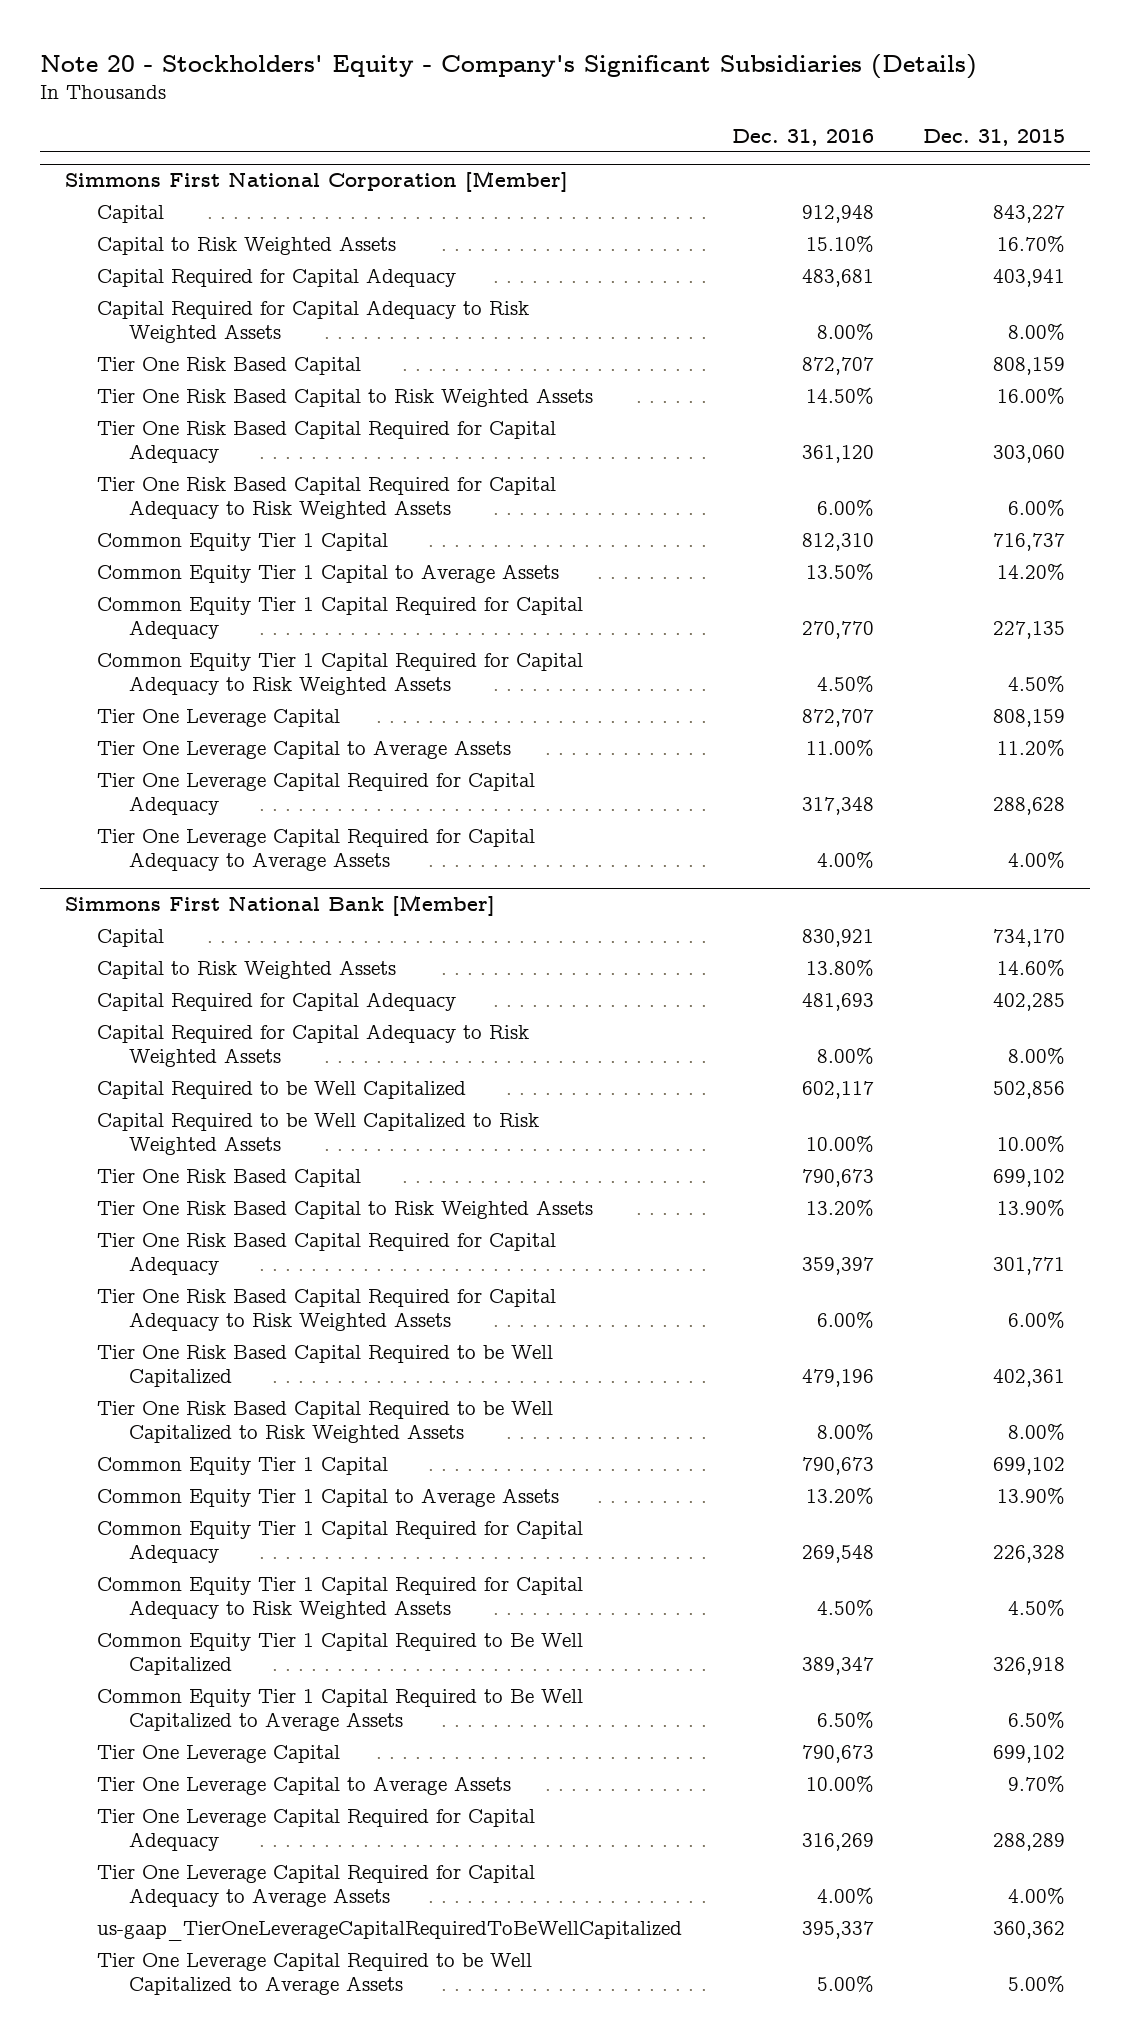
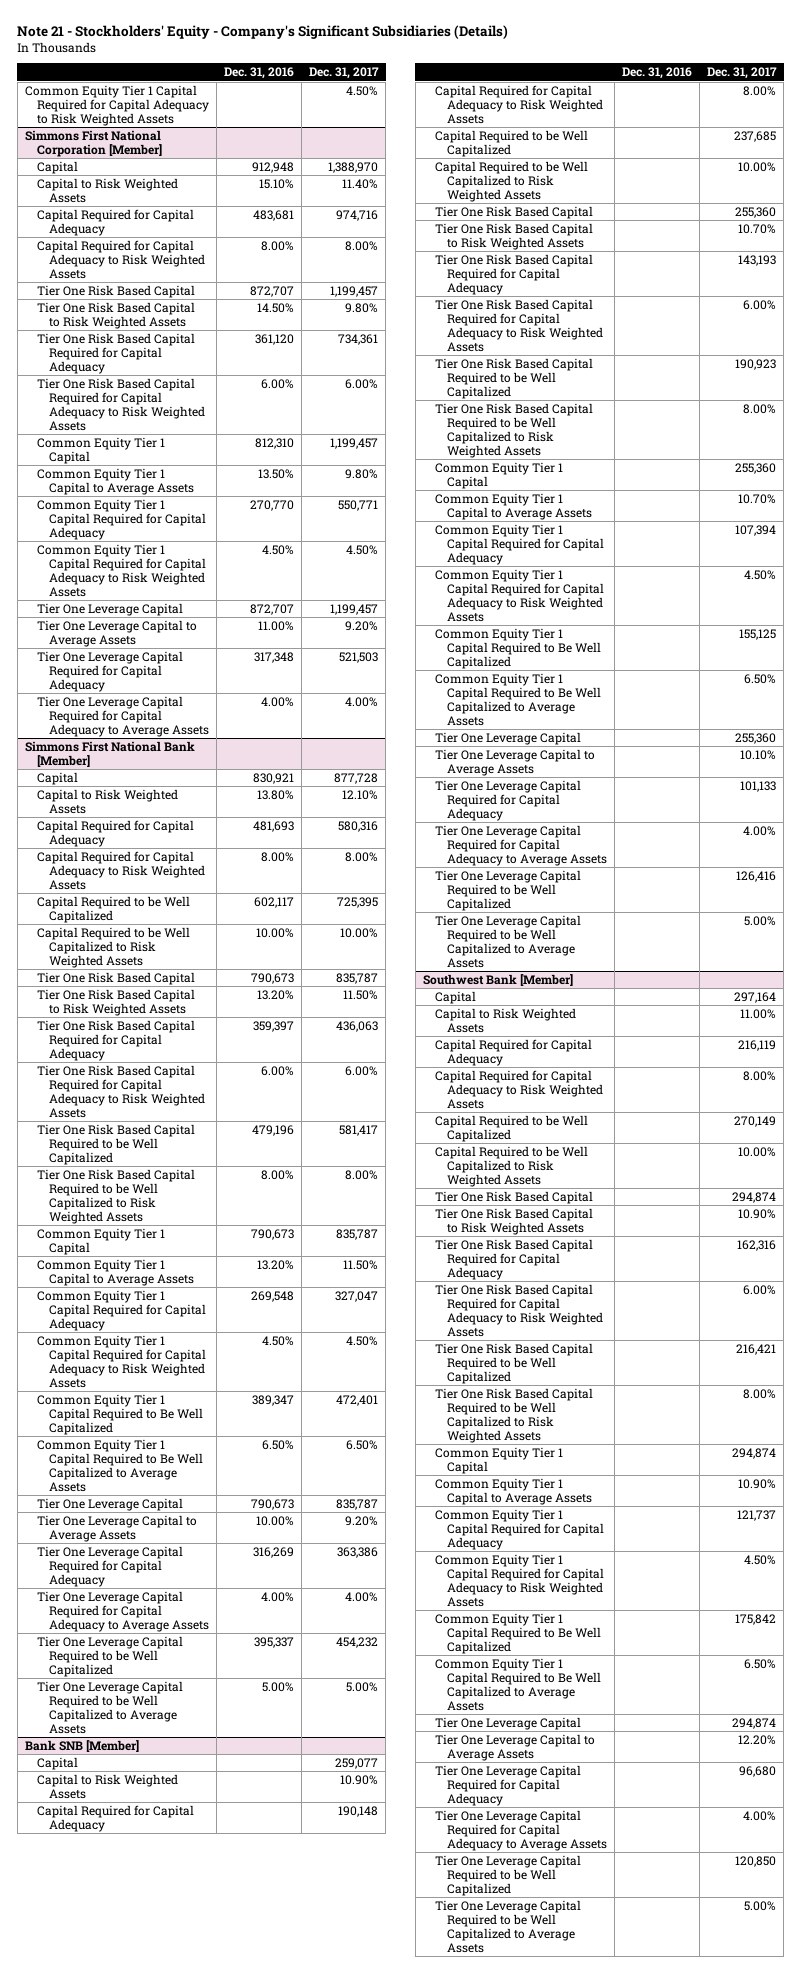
[39,53,977,79] Note 20 - Stockholders' Equity - Company's Significant Subsidiaries (Details) -> [17,24,509,39] Note 21 - Stockholders' Equity - Company's Significant Subsidiaries (Details)
[923,128,1066,146] Dec. 31, 2015 -> none
none -> [309,67,380,80] Dec. 31, 2017
none -> [24,84,210,127] Common Equity Tier 1 Capital Required for Capital Adequacy to Risk Weighted Assets
[96,1920,682,1941] us-gaap_TierOneLeverageCapitalRequiredToBeWellCapitalized -> [37,1635,184,1678] Tier One Leverage Capital Required to be Well Capitalized
none -> [24,1739,139,1752] Bank SNB [Member]
none -> [37,1756,79,1770] Capital
none -> [37,1773,179,1799] Capital to Risk Weighted Assets
none -> [37,1804,195,1832] Capital Required for Capital Adequacy
none -> [435,84,604,125] Capital Required for Capital Adequacy to Risk Weighted Assets
none -> [435,129,589,157] Capital Required to be Well Capitalized
none -> [435,160,589,203] Capital Required to be Well Capitalized to Risk Weighted Assets
none -> [435,205,594,219] Tier One Risk Based Capital
none -> [435,222,594,250] Tier One Risk Based Capital to Risk Weighted Assets
none -> [435,253,594,296] Tier One Risk Based Capital Required for Capital Adequacy
none -> [435,298,604,353] Tier One Risk Based Capital Required for Capital Adequacy to Risk Weighted Assets
none -> [435,357,594,400] Tier One Risk Based Capital Required to be Well Capitalized
none -> [435,402,594,459] Tier One Risk Based Capital Required to be Well Capitalized to Risk Weighted Assets
none -> [435,461,564,489] Common Equity Tier 1 Capital
none -> [435,492,593,520] Common Equity Tier 1 Capital to Average Assets
none -> [435,523,605,566] Common Equity Tier 1 Capital Required for Capital Adequacy
none -> [435,568,605,623] Common Equity Tier 1 Capital Required for Capital Adequacy to Risk Weighted Assets
none -> [435,627,602,670] Common Equity Tier 1 Capital Required to Be Well Capitalized
none -> [435,672,602,727] Common Equity Tier 1 Capital Required to Be Well Capitalized to Average Assets
none -> [435,731,582,745] Tier One Leverage Capital
none -> [435,748,596,776] Tier One Leverage Capital to Average Assets
none -> [435,779,582,822] Tier One Leverage Capital Required for Capital Adequacy
none -> [435,824,608,867] Tier One Leverage Capital Required for Capital Adequacy to Average Assets
none -> [435,869,582,912] Tier One Leverage Capital Required to be Well Capitalized
none -> [435,914,582,969] Tier One Leverage Capital Required to be Well Capitalized to Average Assets
none -> [422,973,573,986] Southwest Bank [Member]
none -> [435,990,477,1004] Capital
none -> [435,1007,577,1033] Capital to Risk Weighted Assets
none -> [435,1038,593,1066] Capital Required for Capital Adequacy
none -> [435,1069,604,1110] Capital Required for Capital Adequacy to Risk Weighted Assets
none -> [435,1114,589,1142] Capital Required to be Well Capitalized
none -> [435,1145,589,1188] Capital Required to be Well Capitalized to Risk Weighted Assets
none -> [435,1190,594,1204] Tier One Risk Based Capital
none -> [435,1207,594,1235] Tier One Risk Based Capital to Risk Weighted Assets
none -> [435,1238,594,1281] Tier One Risk Based Capital Required for Capital Adequacy
none -> [435,1283,604,1338] Tier One Risk Based Capital Required for Capital Adequacy to Risk Weighted Assets
none -> [435,1342,594,1385] Tier One Risk Based Capital Required to be Well Capitalized
none -> [435,1387,594,1444] Tier One Risk Based Capital Required to be Well Capitalized to Risk Weighted Assets
none -> [435,1446,564,1474] Common Equity Tier 1 Capital
none -> [435,1477,593,1505] Common Equity Tier 1 Capital to Average Assets
none -> [435,1508,605,1551] Common Equity Tier 1 Capital Required for Capital Adequacy
none -> [435,1553,605,1608] Common Equity Tier 1 Capital Required for Capital Adequacy to Risk Weighted Assets
none -> [435,1612,602,1655] Common Equity Tier 1 Capital Required to Be Well Capitalized
none -> [435,1657,602,1712] Common Equity Tier 1 Capital Required to Be Well Capitalized to Average Assets
none -> [435,1716,582,1730] Tier One Leverage Capital
none -> [435,1733,596,1761] Tier One Leverage Capital to Average Assets
none -> [435,1764,582,1807] Tier One Leverage Capital Required for Capital Adequacy
none -> [435,1809,608,1852] Tier One Leverage Capital Required for Capital Adequacy to Average Assets
none -> [435,1854,582,1897] Tier One Leverage Capital Required to be Well Capitalized
none -> [435,1899,582,1954] Tier One Leverage Capital Required to be Well Capitalized to Average Assets

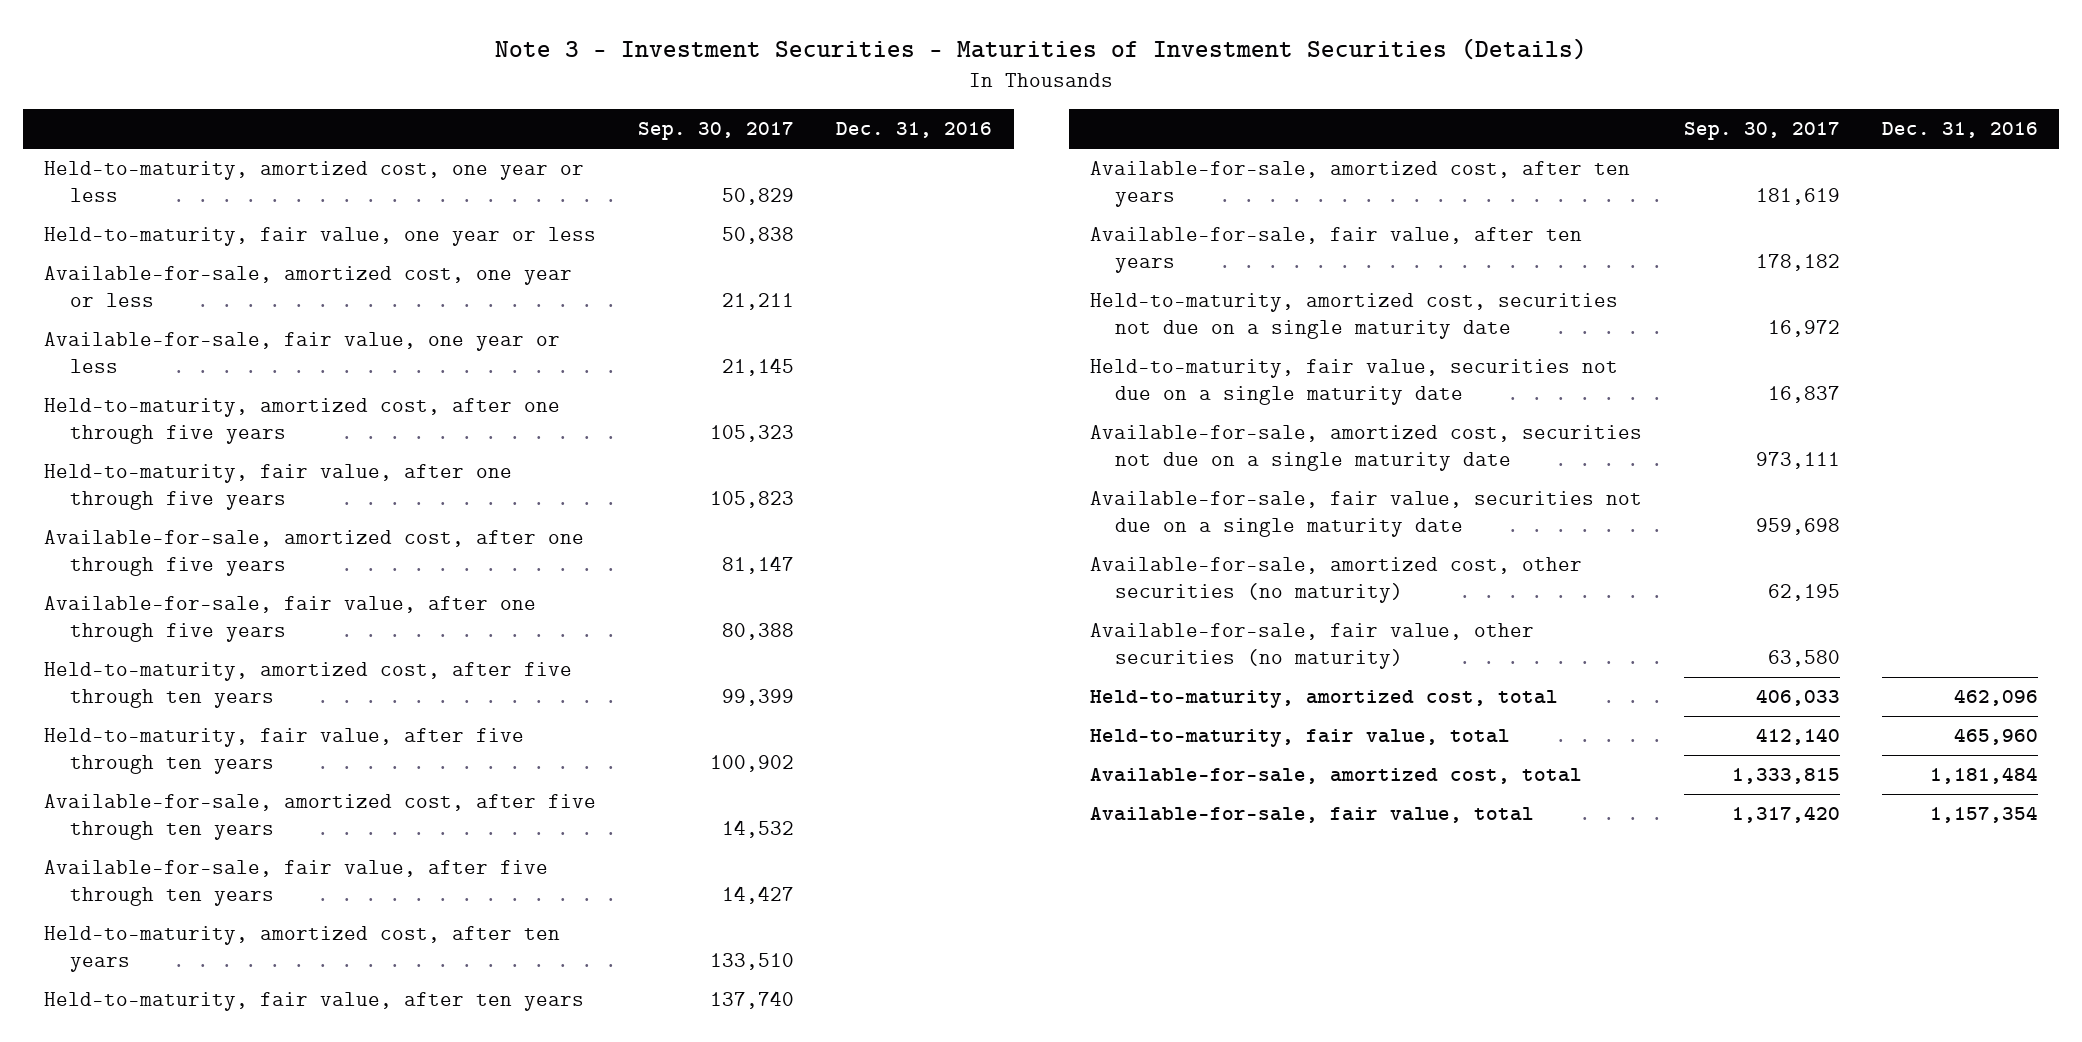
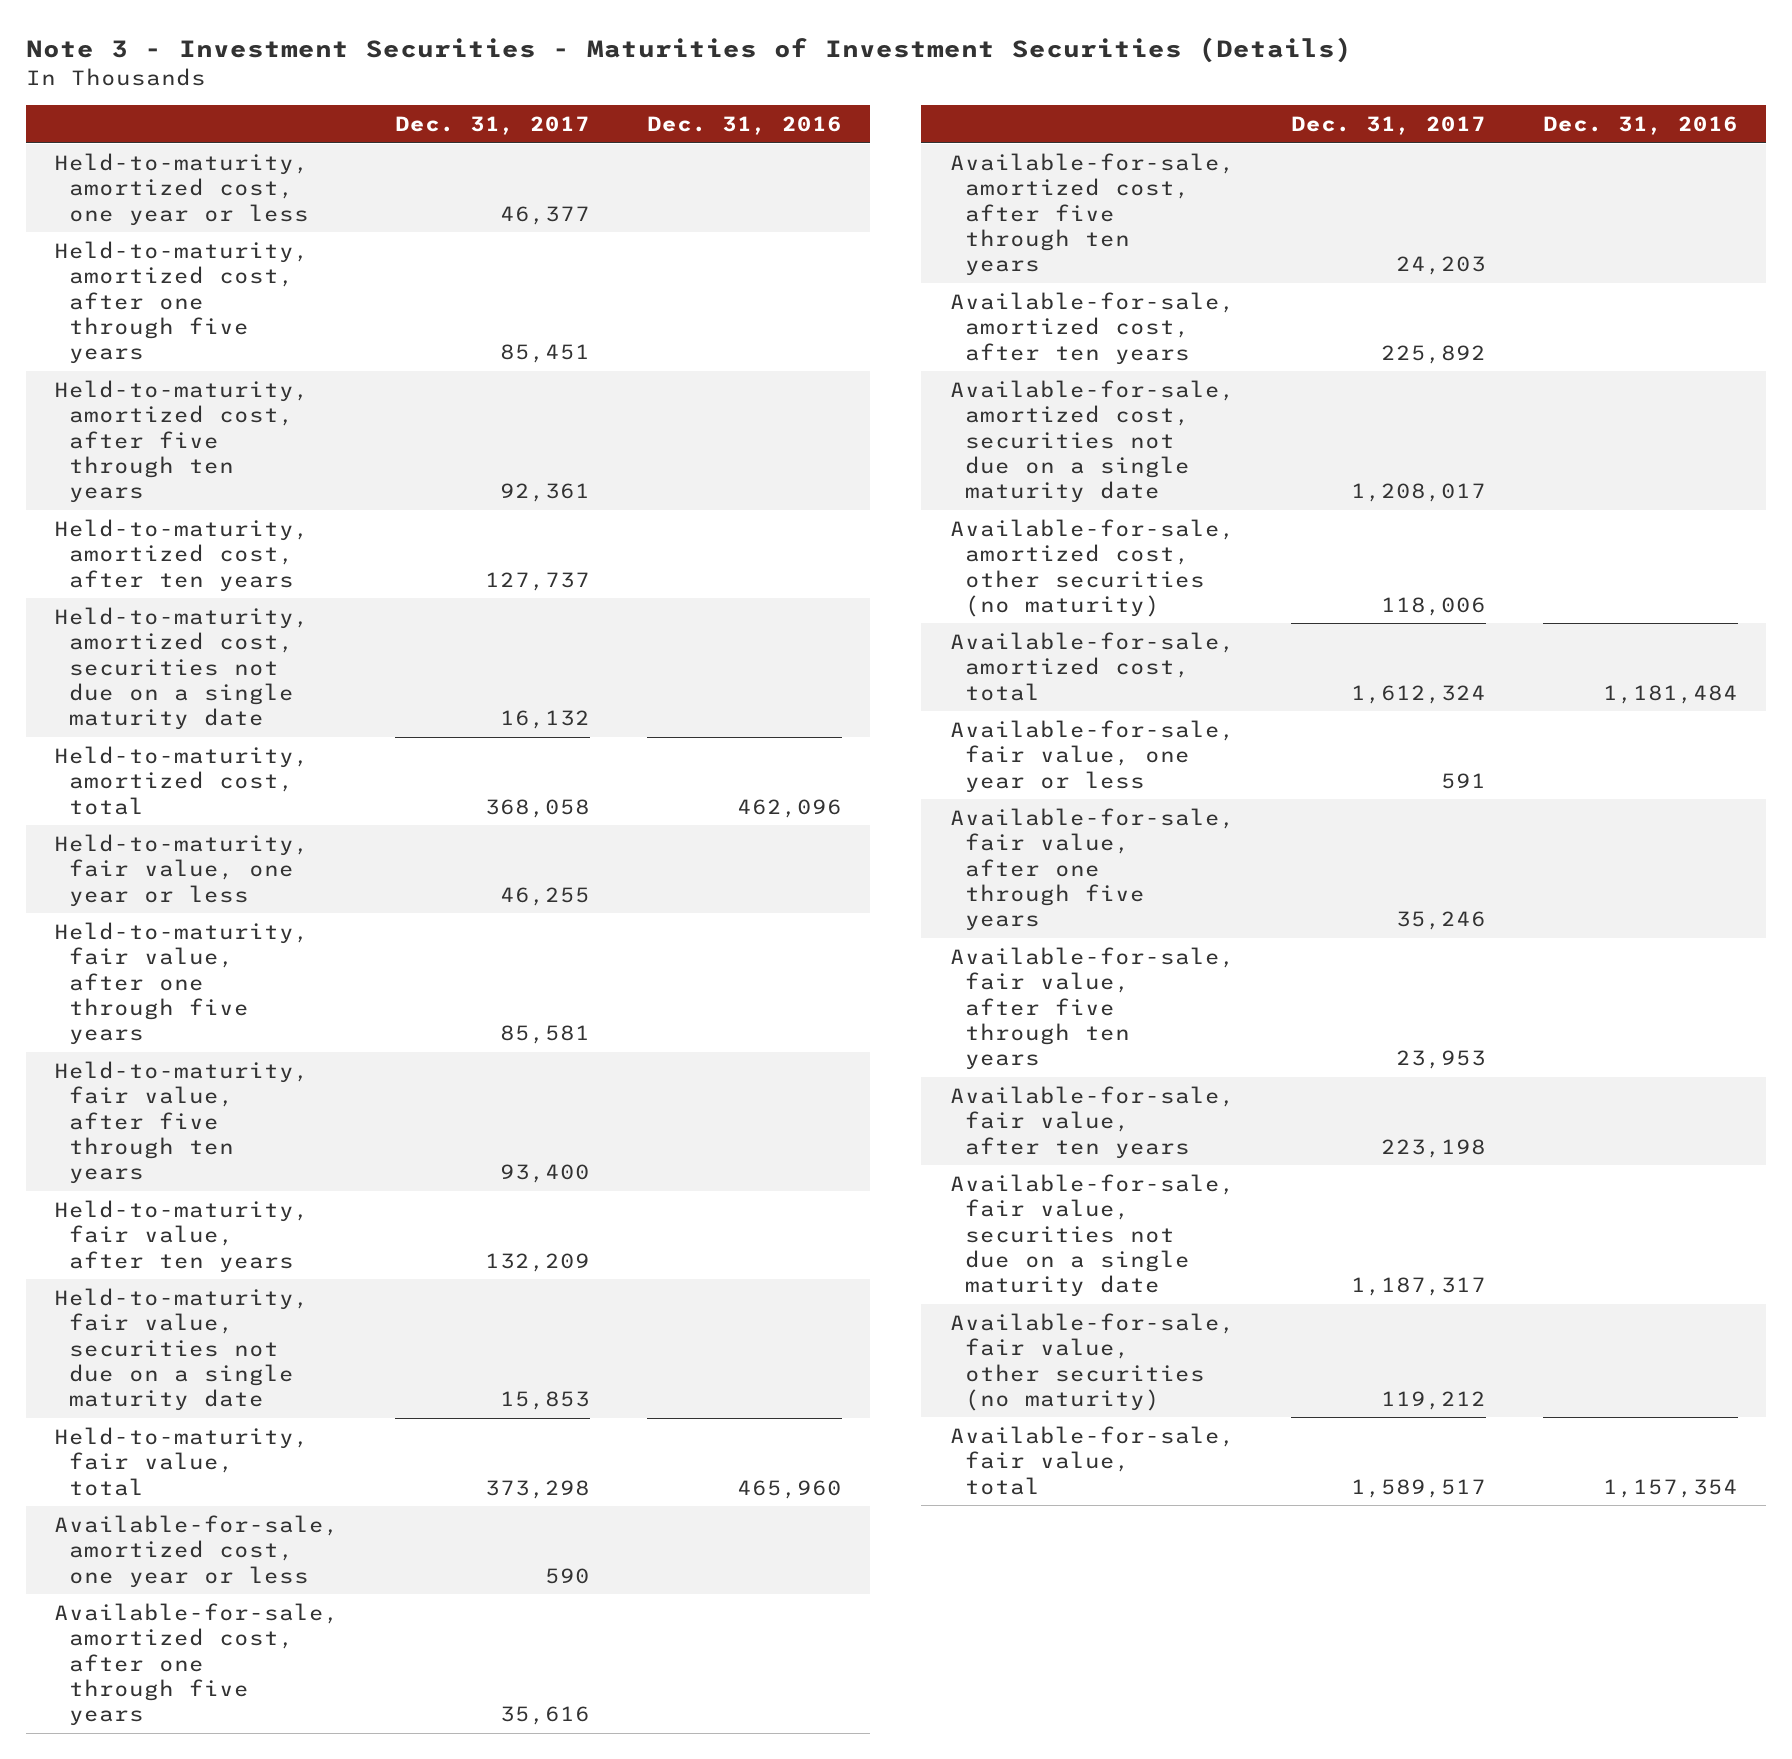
[638,122,795,141] Sep. 30, 2017 -> none
none -> [395,116,591,136] Dec. 31, 2017
[1089,690,1558,709] Held-to-maturity, amortized cost, total -> [53,745,309,815] Held-to-maturity, amortized cost, total
[44,227,597,247] Held-to-maturity, fair value, one year or less -> [53,833,309,907] Held-to-maturity, fair value, one year or less
[44,464,513,510] Held-to-maturity, fair value, after one through five years -> [53,921,309,1046] Held-to-maturity, fair value, after one through five years
[44,728,525,774] Held-to-maturity, fair value, after five through ten years -> [53,1060,309,1185] Held-to-maturity, fair value, after five through ten years
[44,992,585,1012] Held-to-maturity, fair value, after ten years -> [53,1199,309,1273] Held-to-maturity, fair value, after ten years
[1089,729,1510,748] Held-to-maturity, fair value, total -> [53,1426,309,1496] Held-to-maturity, fair value, total
[44,266,573,307] Available-for-sale, amortized cost, one year or less -> [53,1514,339,1588] Available-for-sale, amortized cost, one year or less
[44,530,585,576] Available-for-sale, amortized cost, after one through five years -> [53,1602,339,1727] Available-for-sale, amortized cost, after one through five years
[44,794,597,840] Available-for-sale, amortized cost, after five through ten years -> [949,152,1235,277] Available-for-sale, amortized cost, after five through ten years
[1089,161,1630,207] Available-for-sale, amortized cost, after ten years -> [949,291,1235,365] Available-for-sale, amortized cost, after ten years
[44,332,561,373] Available-for-sale, fair value, one year or less -> [949,719,1235,793] Available-for-sale, fair value, one year or less
[44,596,537,642] Available-for-sale, fair value, after one through five years -> [949,807,1235,932] Available-for-sale, fair value, after one through five years
[44,860,549,906] Available-for-sale, fair value, after five through ten years -> [949,946,1235,1071] Available-for-sale, fair value, after five through ten years
[1089,227,1582,273] Available-for-sale, fair value, after ten years -> [949,1085,1235,1159] Available-for-sale, fair value, after ten years
[1089,491,1642,537] Available-for-sale, fair value, securities not due on a single maturity date -> [949,1173,1235,1298] Available-for-sale, fair value, securities not due on a single maturity date
[1089,623,1534,669] Available-for-sale, fair value, other securities (no maturity) -> [949,1312,1235,1411] Available-for-sale, fair value, other securities (no maturity)

